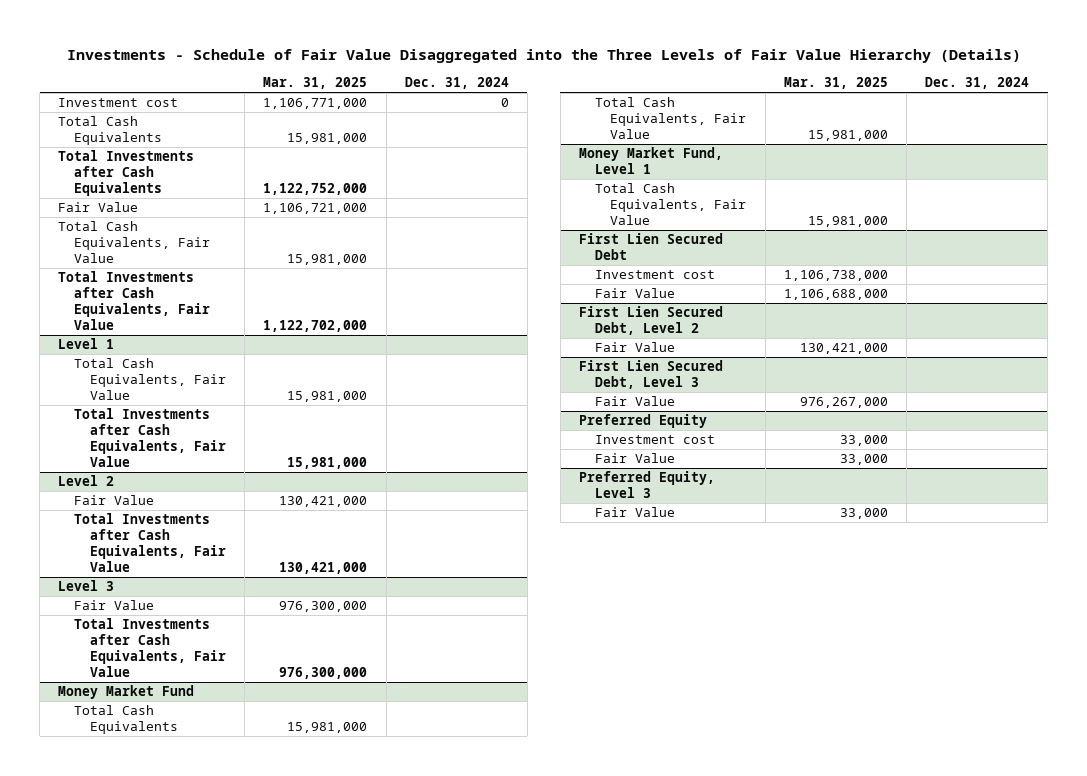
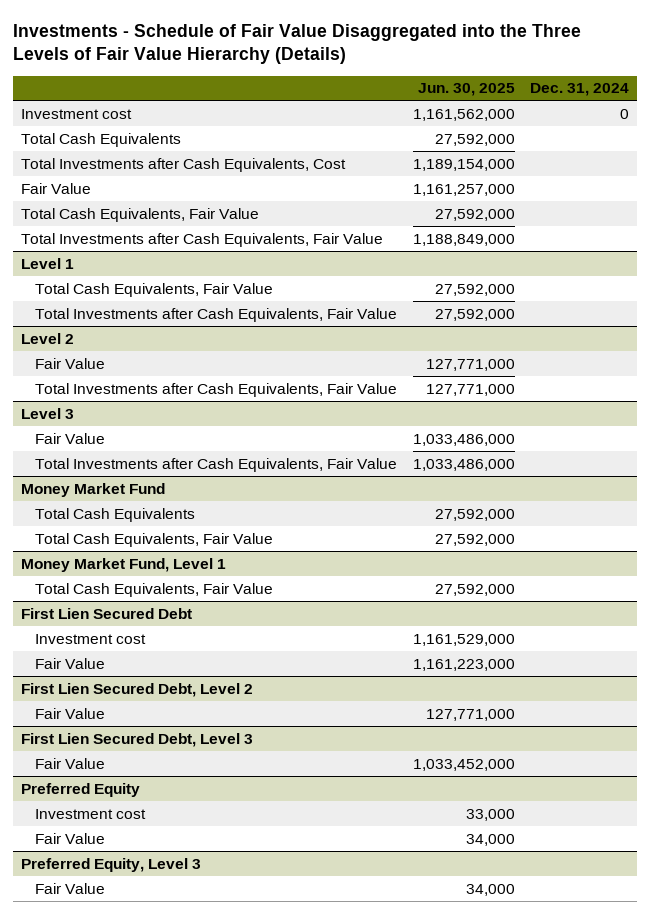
[263,77,368,90] Mar. 31, 2025 -> none
none -> [417,83,515,97] Jun. 30, 2025
[58,150,195,197] Total Investments after Cash Equivalents -> [20,157,346,172] Total Investments after Cash Equivalents, Cost

